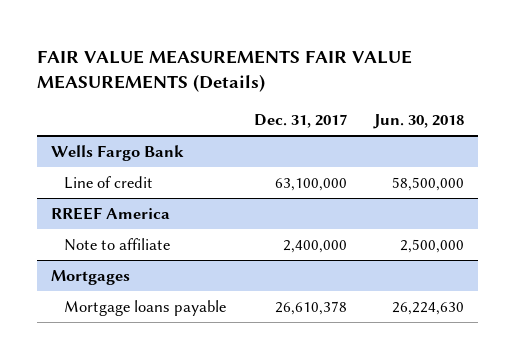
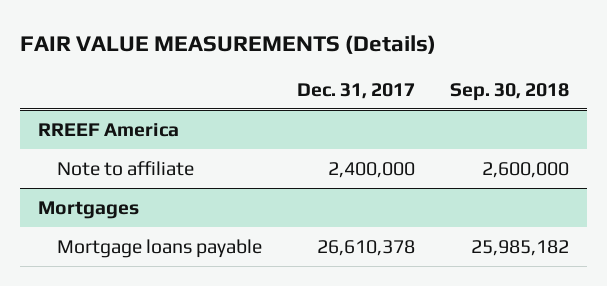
[37,49,413,92] FAIR VALUE MEASUREMENTS FAIR VALUE MEASUREMENTS (Details) -> [20,34,437,54] FAIR VALUE MEASUREMENTS (Details)
[373,114,465,130] Jun. 30, 2018 -> none
none -> [450,82,570,101] Sep. 30, 2018
[51,144,185,161] Wells Fargo Bank -> none
[64,175,154,189] Line of credit -> none

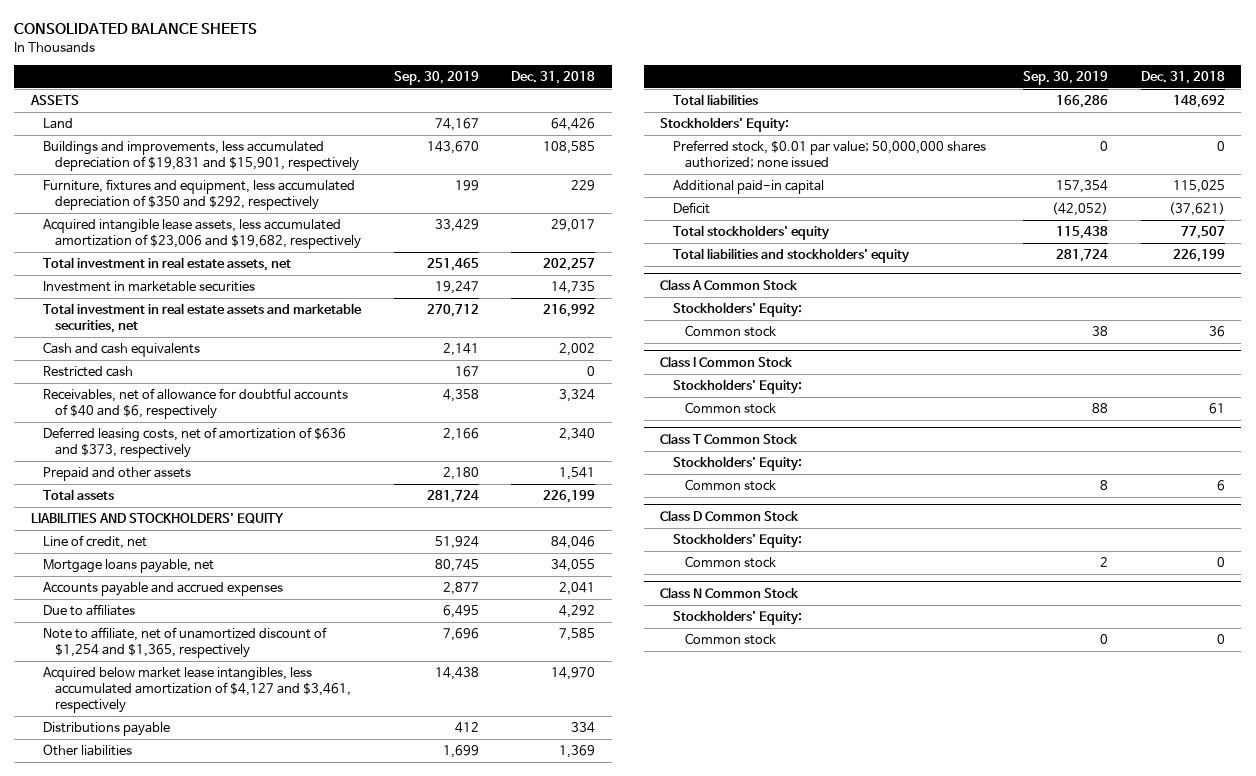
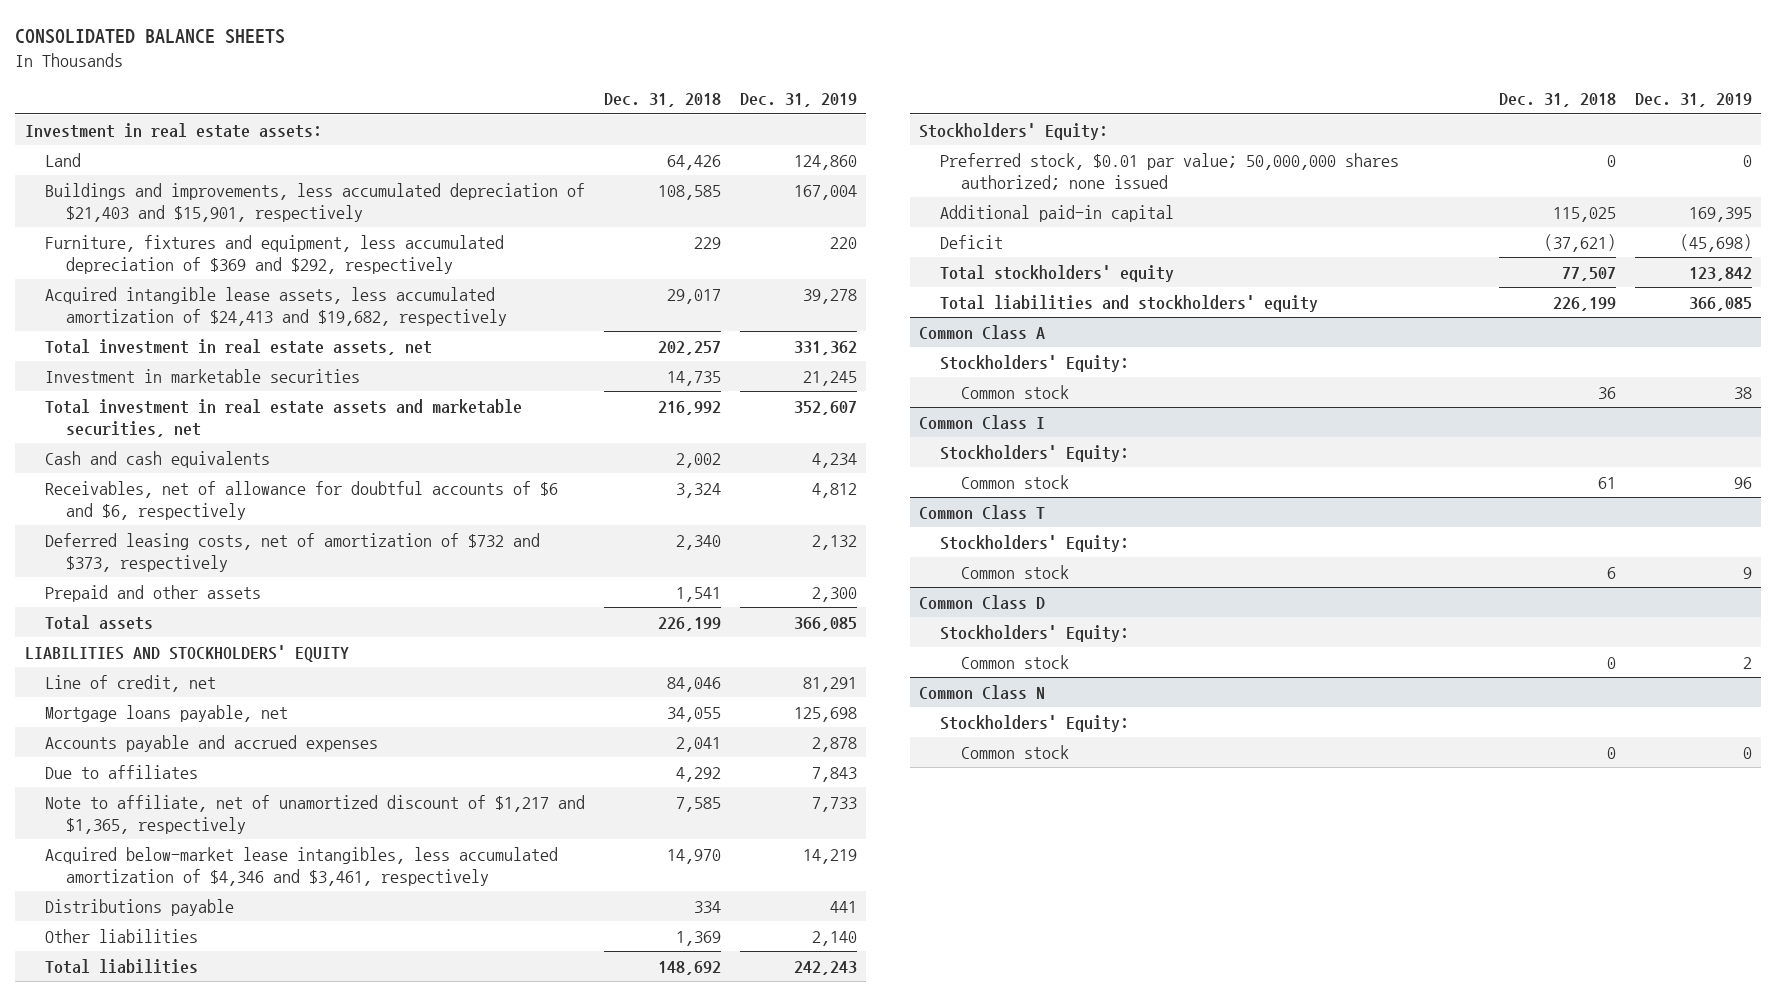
[393,70,479,85] Sep. 30, 2019 -> none
none -> [739,93,857,108] Dec. 31, 2019
[29,95,79,106] ASSETS -> none
none -> [24,122,322,138] Investment in real estate assets:
[42,141,360,172] Buildings and improvements, less accumulated depreciation of $19,831 and $15,901, respectively -> [45,182,586,222] Buildings and improvements, less accumulated depreciation of $21,403 and $15,901, respectively
[42,179,355,211] Furniture, fixtures and equipment, less accumulated depreciation of $350 and $292, respectively -> [45,234,505,274] Furniture, fixtures and equipment, less accumulated depreciation of $369 and $292, respectively
[42,219,362,250] Acquired intangible lease assets, less accumulated amortization of $23,006 and $19,682, respectively -> [45,286,508,326] Acquired intangible lease assets, less accumulated amortization of $24,413 and $19,682, respectively
[42,366,133,378] Restricted cash -> none
[42,388,348,420] Receivables, net of allowance for doubtful accounts of $40 and $6, respectively -> [45,480,559,520] Receivables, net of allowance for doubtful accounts of $6 and $6, respectively
[42,427,346,459] Deferred leasing costs, net of amortization of $636 and $373, respectively -> [45,532,541,572] Deferred leasing costs, net of amortization of $732 and $373, respectively
[42,627,327,659] Note to affiliate, net of unamortized discount of $1,254 and $1,365, respectively -> [45,794,586,834] Note to affiliate, net of unamortized discount of $1,217 and $1,365, respectively
[42,667,352,714] Acquired below market lease intangibles, less accumulated amortization of $4,127 and $3,461, respectively -> [45,846,559,886] Acquired below-market lease intangibles, less accumulated amortization of $4,346 and $3,461, respectively
[660,279,799,291] Class A Common Stock -> [919,324,1046,339] Common Class A
[660,356,794,368] Class I Common Stock -> [919,414,1046,429] Common Class I
[660,433,799,445] Class T Common Stock -> [919,504,1046,519] Common Class T
[660,510,800,522] Class D Common Stock -> [919,594,1046,609] Common Class D
[660,587,800,599] Class N Common Stock -> [919,684,1046,699] Common Class N

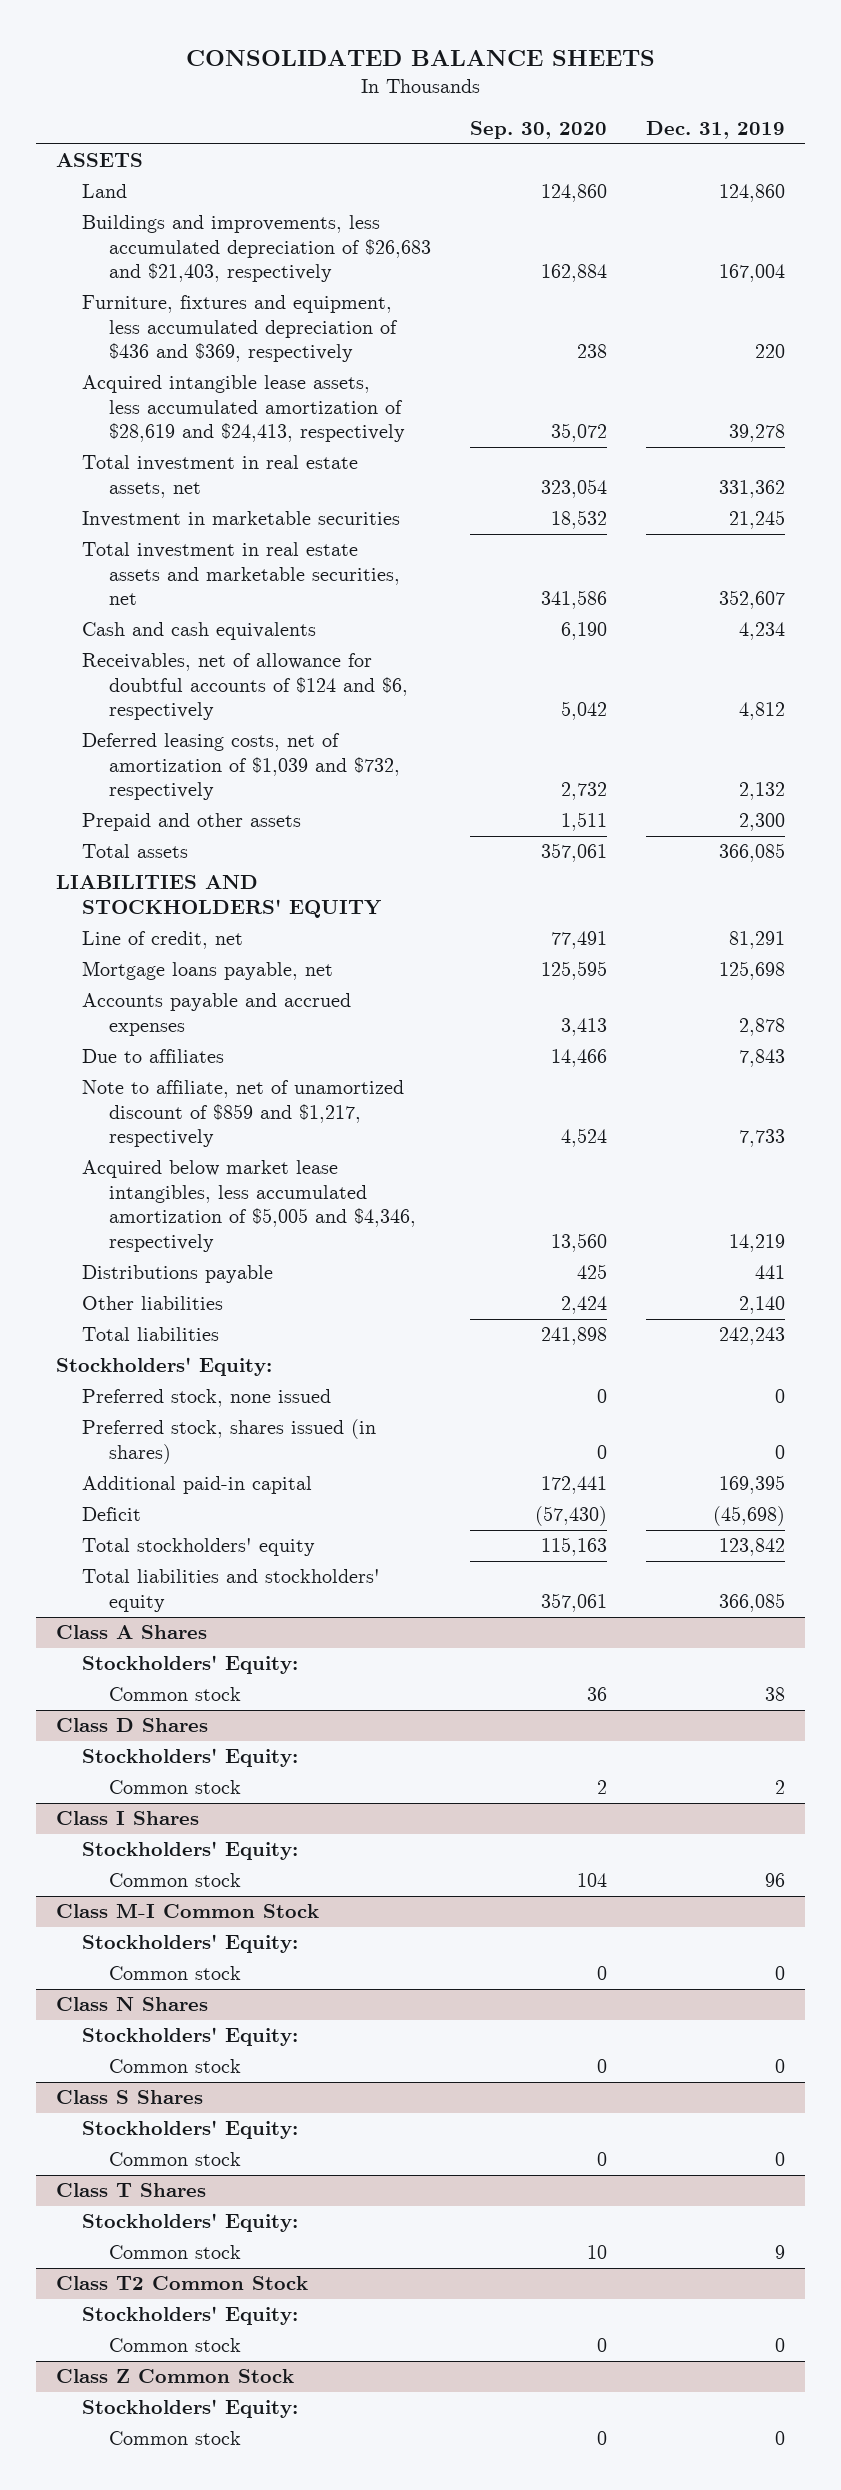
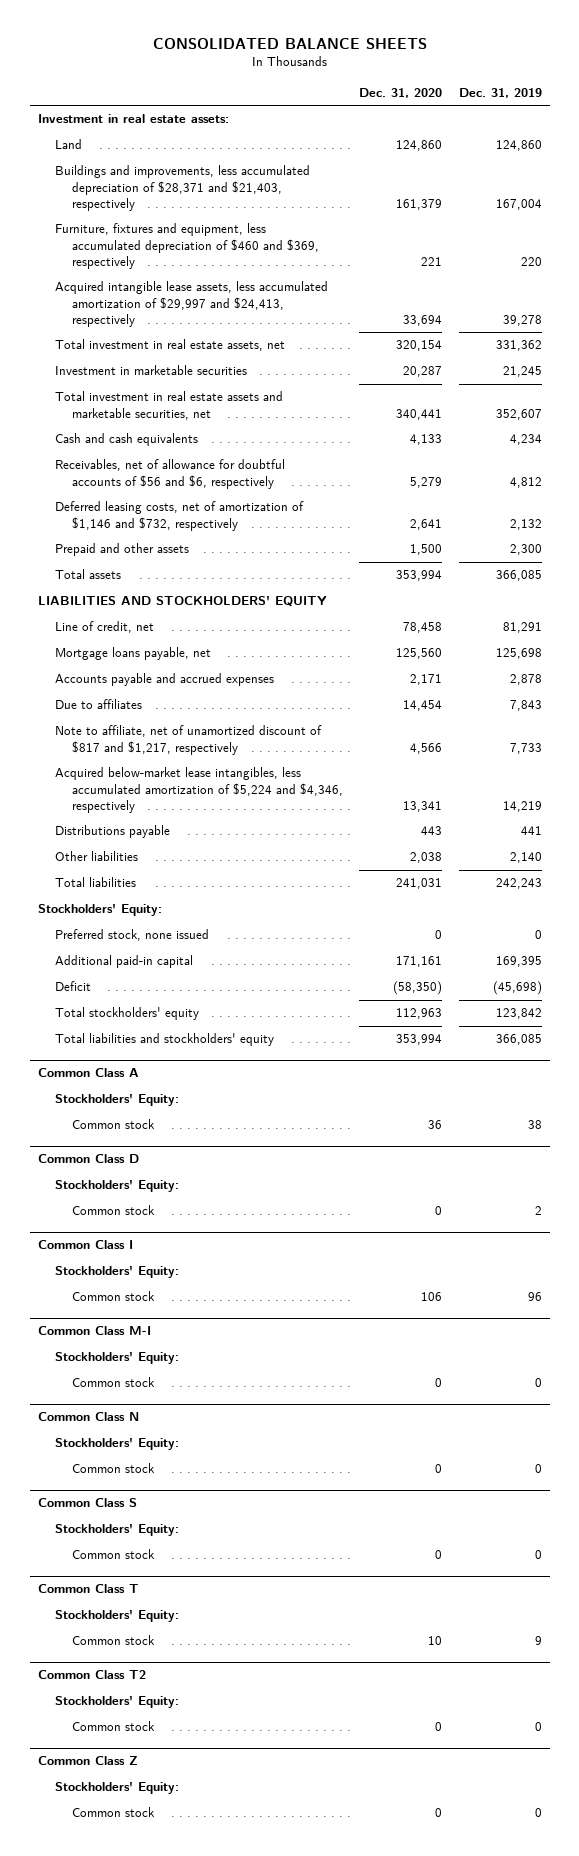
[469,120,607,139] Sep. 30, 2020 -> none
none -> [359,87,443,98] Dec. 31, 2020
[55,153,143,168] ASSETS -> none
none -> [37,114,229,124] Investment in real estate assets:
[82,215,431,283] Buildings and improvements, less accumulated depreciation of $26,683 and $21,403, respectively -> [54,165,310,211] Buildings and improvements, less accumulated depreciation of $28,371 and $21,403, respectively
[82,295,398,363] Furniture, fixtures and equipment, less accumulated depreciation of $436 and $369, respectively -> [54,223,320,269] Furniture, fixtures and equipment, less accumulated depreciation of $460 and $369, respectively
[82,375,405,443] Acquired intangible lease assets, less accumulated amortization of $28,619 and $24,413, respectively -> [54,281,328,327] Acquired intangible lease assets, less accumulated amortization of $29,997 and $24,413, respectively
[82,653,408,721] Receivables, net of allowance for doubtful accounts of $124 and $6, respectively -> [54,459,285,489] Receivables, net of allowance for doubtful accounts of $56 and $6, respectively
[82,733,400,801] Deferred leasing costs, net of amortization of $1,039 and $732, respectively -> [54,501,304,531] Deferred leasing costs, net of amortization of $1,146 and $732, respectively
[82,1080,405,1148] Note to affiliate, net of unamortized discount of $859 and $1,217, respectively -> [54,725,322,755] Note to affiliate, net of unamortized discount of $817 and $1,217, respectively
[82,1160,416,1252] Acquired below market lease intangibles, less accumulated amortization of $5,005 and $4,346, respectively -> [54,767,344,813] Acquired below-market lease intangibles, less accumulated amortization of $5,224 and $4,346, respectively
[82,1419,377,1464] Preferred stock, shares issued (in shares) -> none
[55,1625,207,1640] Class A Shares -> [37,1068,139,1078] Common Class A
[55,1718,208,1733] Class D Shares -> [37,1154,139,1164] Common Class D
[55,1811,199,1826] Class I Shares -> [37,1240,133,1250] Common Class I
[55,1903,319,1919] Class M-I Common Stock -> [37,1326,151,1336] Common Class M-I
[55,1997,208,2012] Class N Shares -> [37,1412,139,1422] Common Class N
[55,2090,203,2105] Class S Shares -> [37,1498,137,1508] Common Class S
[55,2183,206,2198] Class T Shares -> [37,1584,139,1594] Common Class T
[55,2276,308,2291] Class T2 Common Stock -> [37,1670,146,1680] Common Class T2
[55,2369,294,2384] Class Z Common Stock -> [37,1756,138,1766] Common Class Z

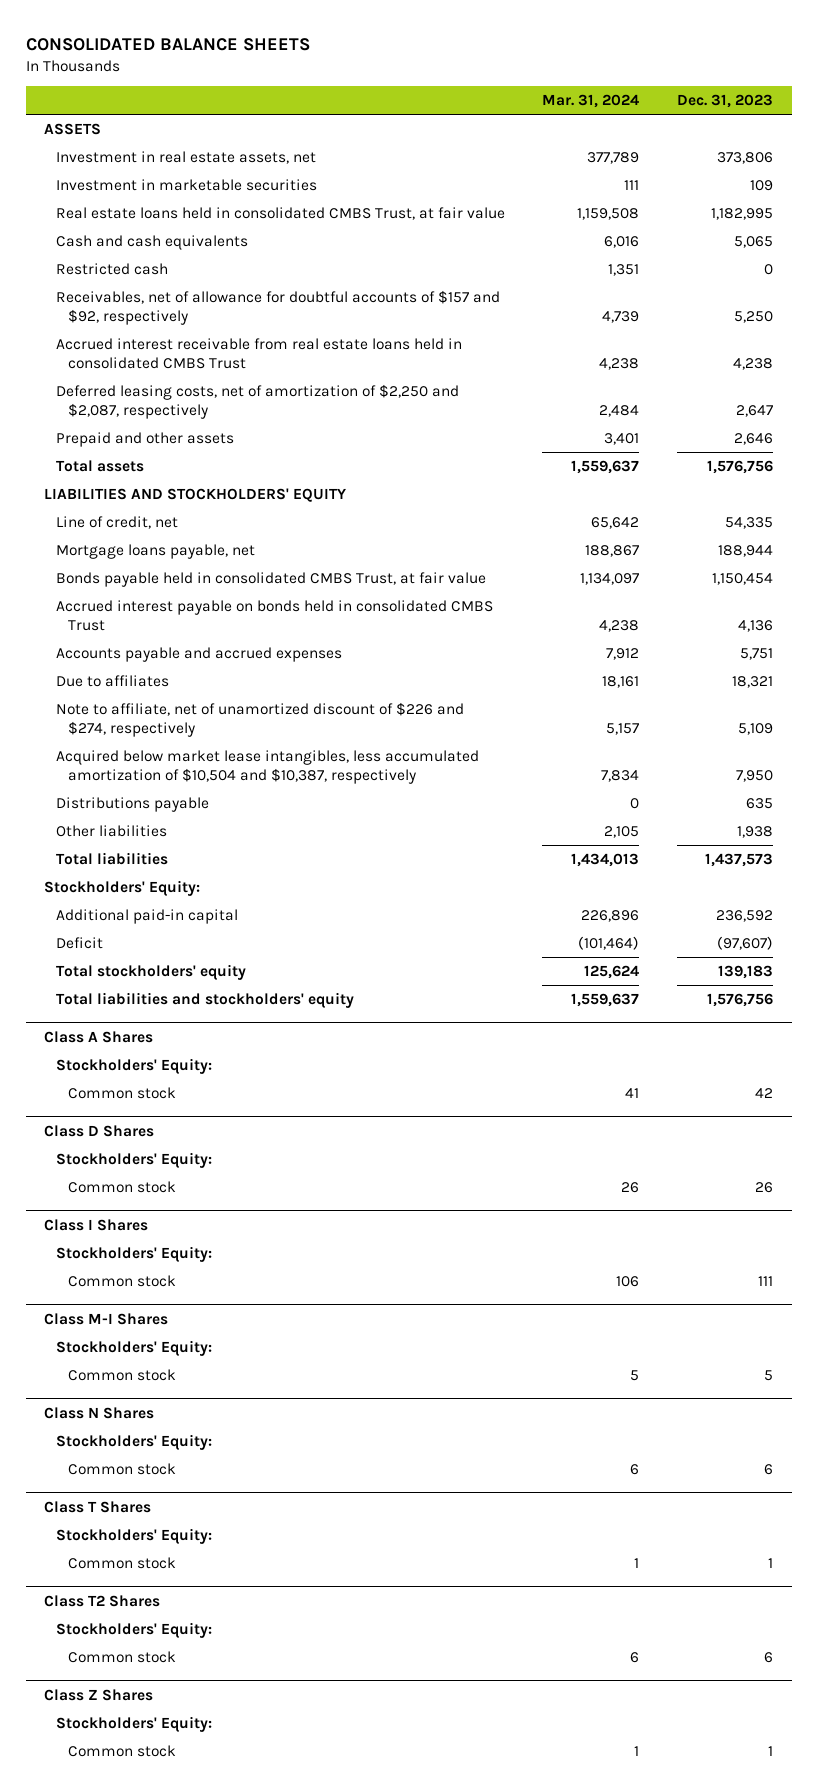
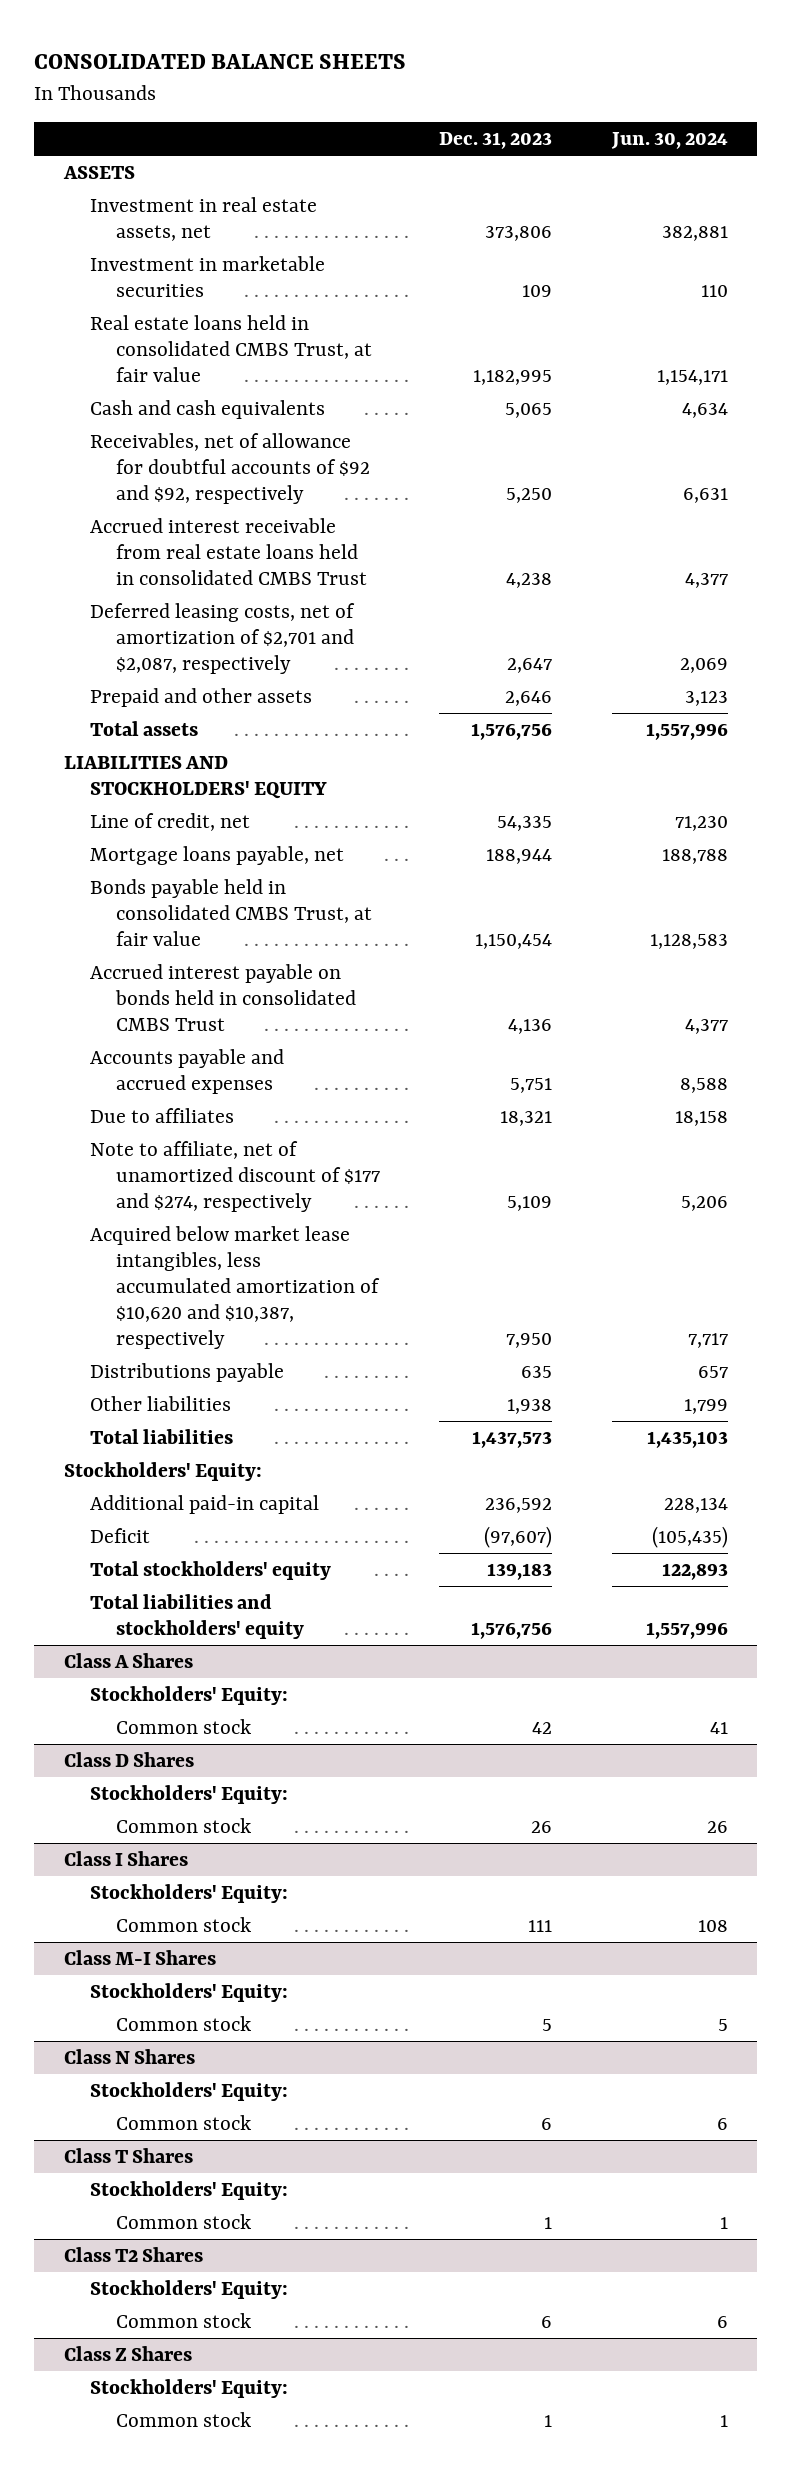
[542,93,640,108] Mar. 31, 2024 -> none
none -> [610,132,728,150] Jun. 30, 2024
[56,262,169,275] Restricted cash -> none
[56,289,501,326] Receivables, net of allowance for doubtful accounts of $157 and $92, respectively -> [89,432,370,505] Receivables, net of allowance for doubtful accounts of $92 and $92, respectively
[56,383,460,420] Deferred leasing costs, net of amortization of $2,250 and $2,087, respectively -> [89,602,355,675] Deferred leasing costs, net of amortization of $2,701 and $2,087, respectively
[56,701,465,738] Note to affiliate, net of unamortized discount of $226 and $274, respectively -> [89,1140,380,1213] Note to affiliate, net of unamortized discount of $177 and $274, respectively
[56,749,480,785] Acquired below market lease intangibles, less accumulated amortization of $10,504 and $10,387, respectively -> [89,1225,380,1350] Acquired below market lease intangibles, less accumulated amortization of $10,620 and $10,387, respectively

